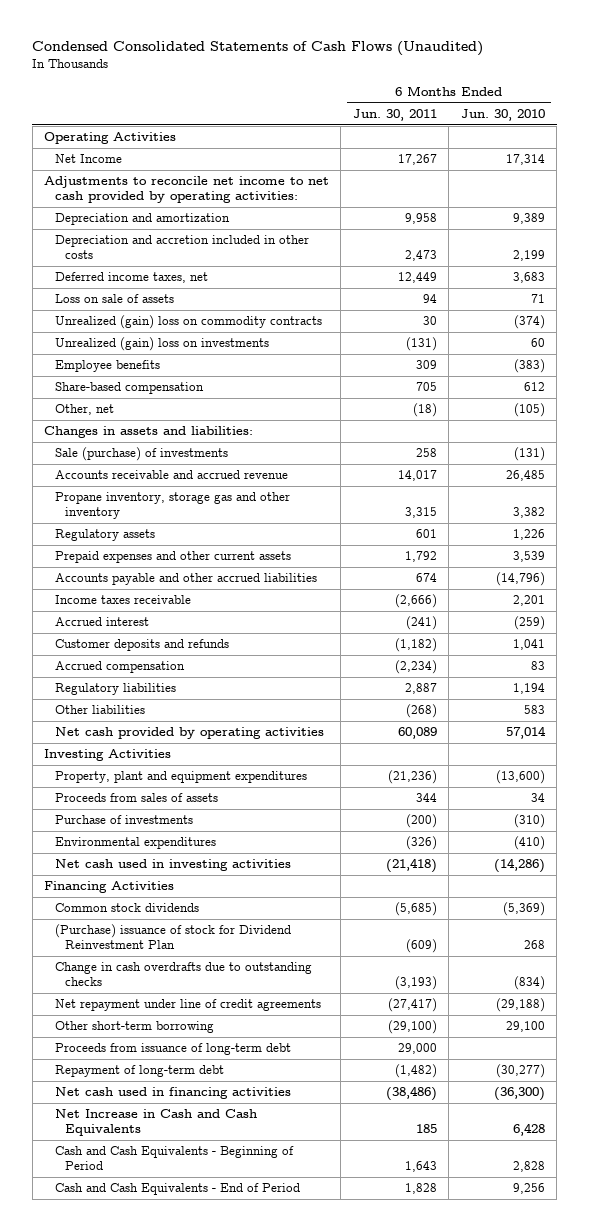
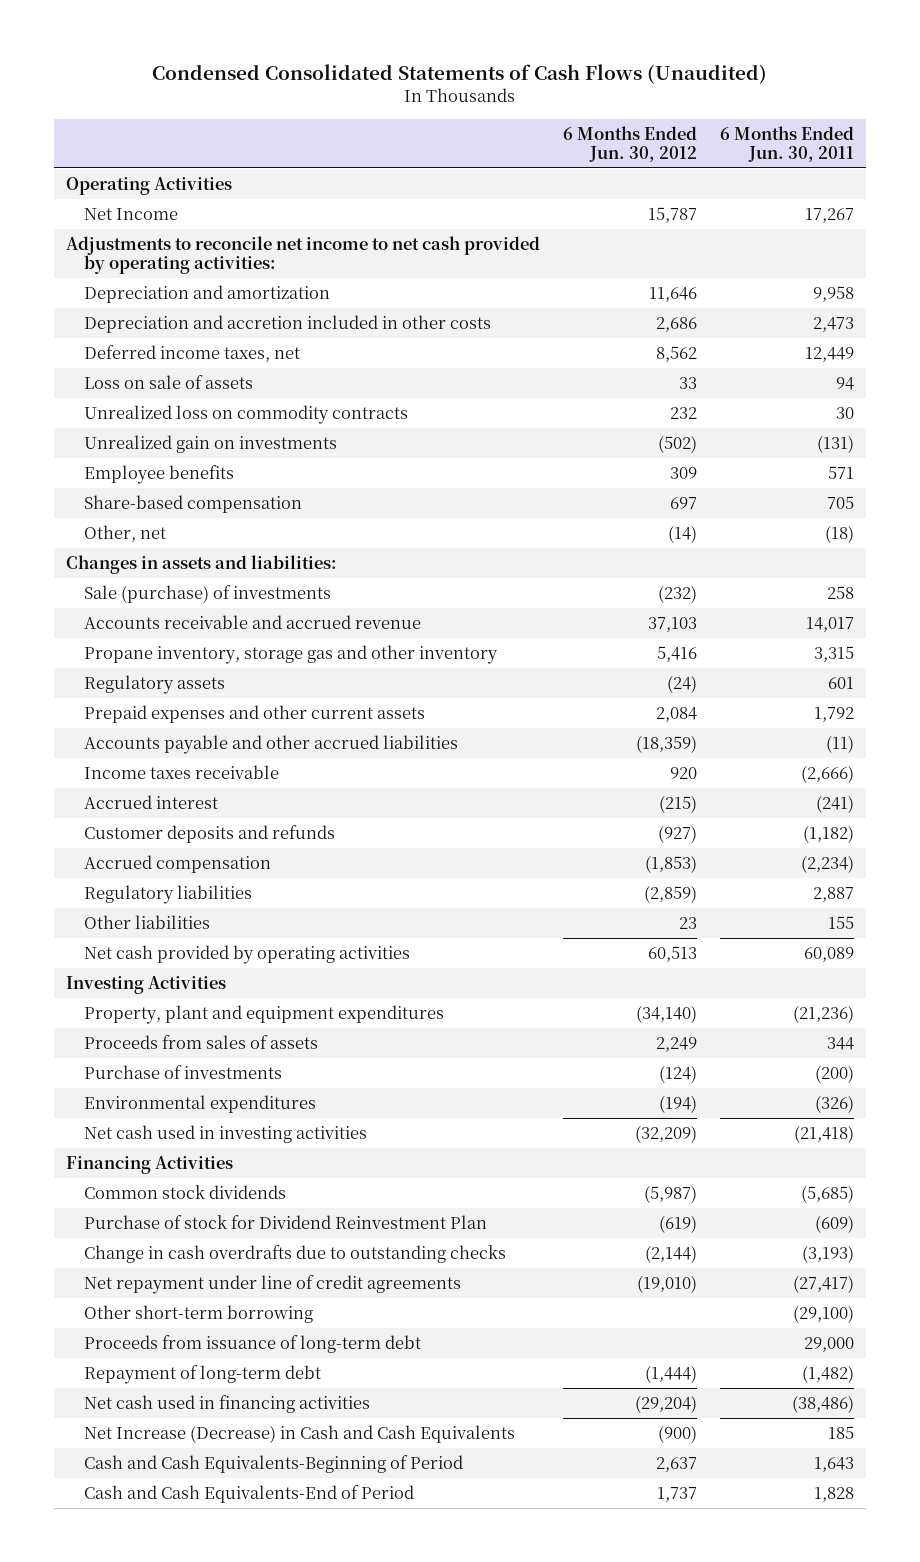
[460,108,545,121] Jun. 30, 2010 -> none
none -> [563,125,698,162] 6 Months Ended Jun. 30, 2012
[54,315,322,330] Unrealized (gain) loss on commodity contracts -> [84,404,409,424] Unrealized loss on commodity contracts
[54,337,269,352] Unrealized (gain) loss on investments -> [84,434,338,453] Unrealized gain on investments
[415,360,437,370] 309 -> [828,465,855,479] 571
[415,573,437,583] 674 -> [826,734,855,753] (11)
[405,704,437,719] (268) -> [828,915,855,929] 155
[54,924,291,950] (Purchase) issuance of stock for Dividend Reinvestment Plan -> [84,1214,488,1229] Purchase of stock for Dividend Reinvestment Plan
[54,1109,257,1137] Net Increase in Cash and Cash Equivalents -> [84,1424,516,1443] Net Increase (Decrease) in Cash and Cash Equivalents
[54,1146,294,1171] Cash and Cash Equivalents - Beginning of Period -> [84,1454,464,1473] Cash and Cash Equivalents-Beginning of Period
[54,1183,300,1196] Cash and Cash Equivalents - End of Period -> [84,1484,415,1503] Cash and Cash Equivalents-End of Period

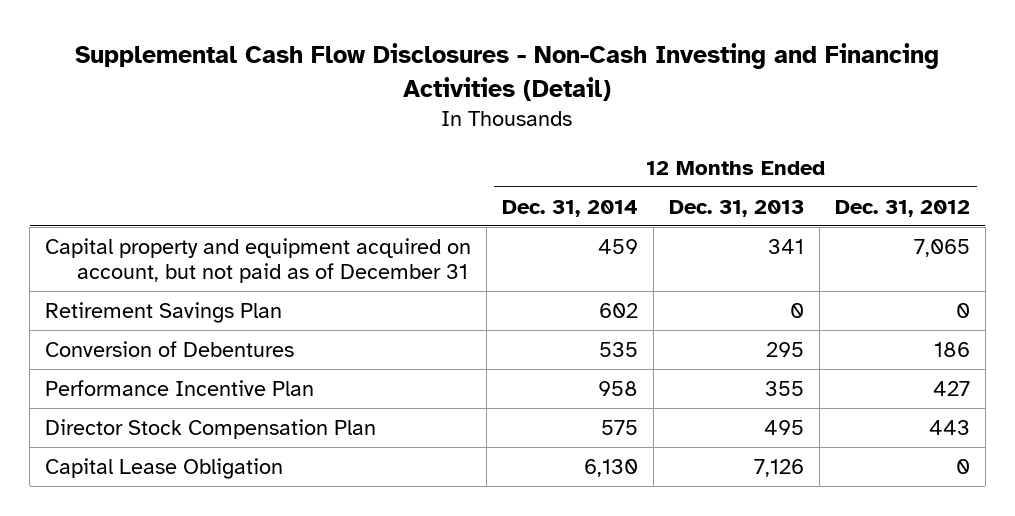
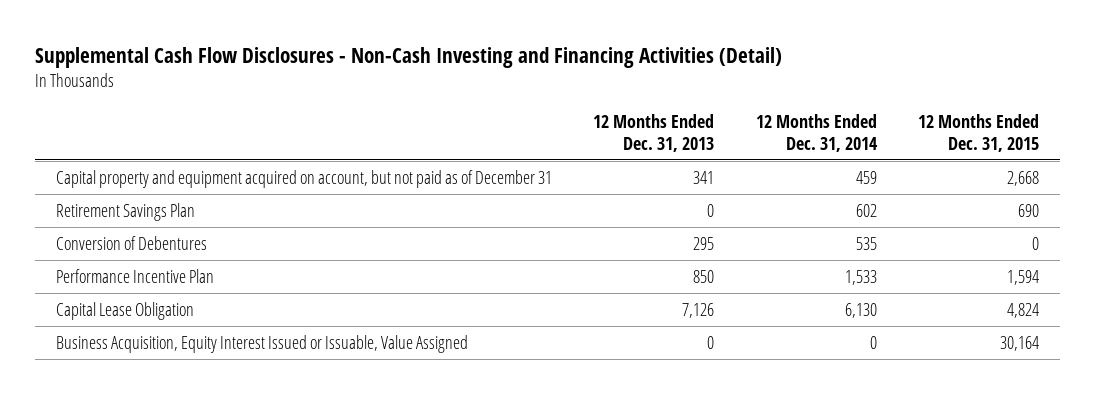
[834,199,970,217] Dec. 31, 2012 -> none
none -> [918,114,1040,152] 12 Months Ended Dec. 31, 2015
[44,418,376,439] Director Stock Compensation Plan -> none
[597,380,638,396] 958 -> [844,270,877,286] 1,533
[764,380,804,396] 355 -> [693,270,715,284] 850
none -> [55,335,468,354] Business Acquisition, Equity Interest Issued or Issuable, Value Assigned

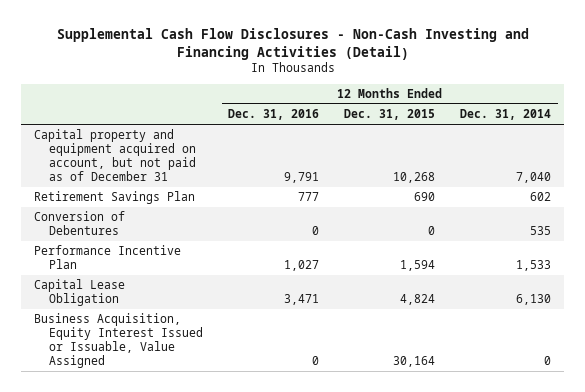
[593,114,715,152] 12 Months Ended Dec. 31, 2013 -> none
none -> [227,109,319,121] Dec. 31, 2016
[855,171,877,185] 459 -> [516,172,552,184] 7,040
[1007,171,1040,187] 2,668 -> [393,172,436,184] 10,268

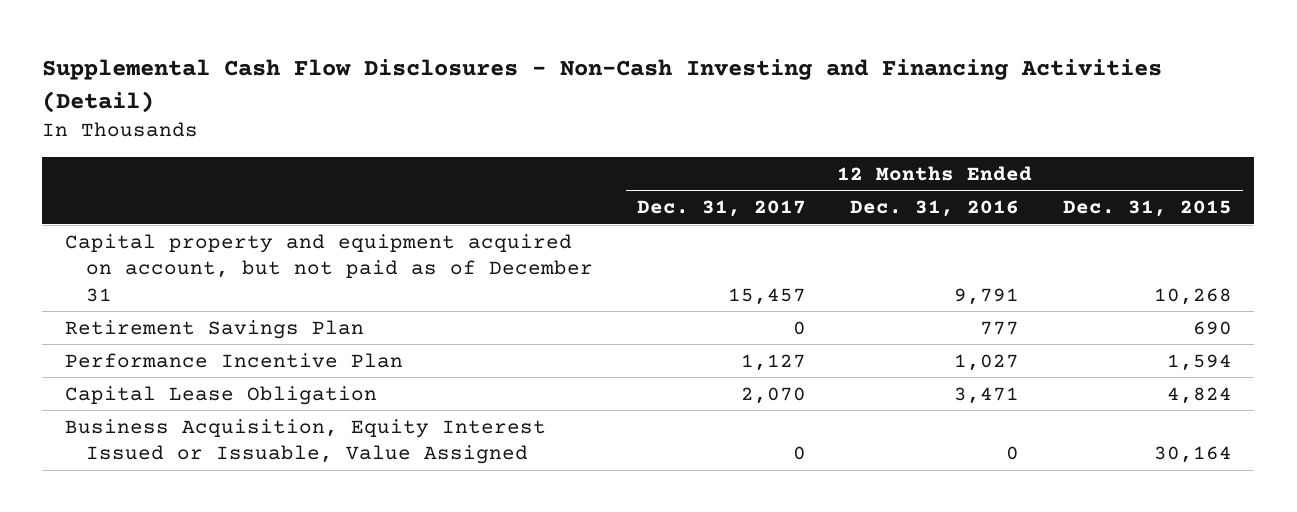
[460,109,552,121] Dec. 31, 2014 -> none
none -> [636,200,806,218] Dec. 31, 2017
[33,211,125,236] Conversion of Debentures -> none

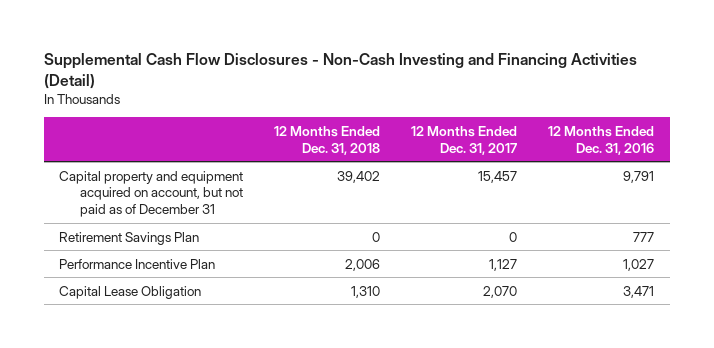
[1063,200,1233,218] Dec. 31, 2015 -> none
none -> [274,126,381,155] 12 Months Ended Dec. 31, 2018
[64,418,546,465] Business Acquisition, Equity Interest Issued or Issuable, Value Assigned -> none

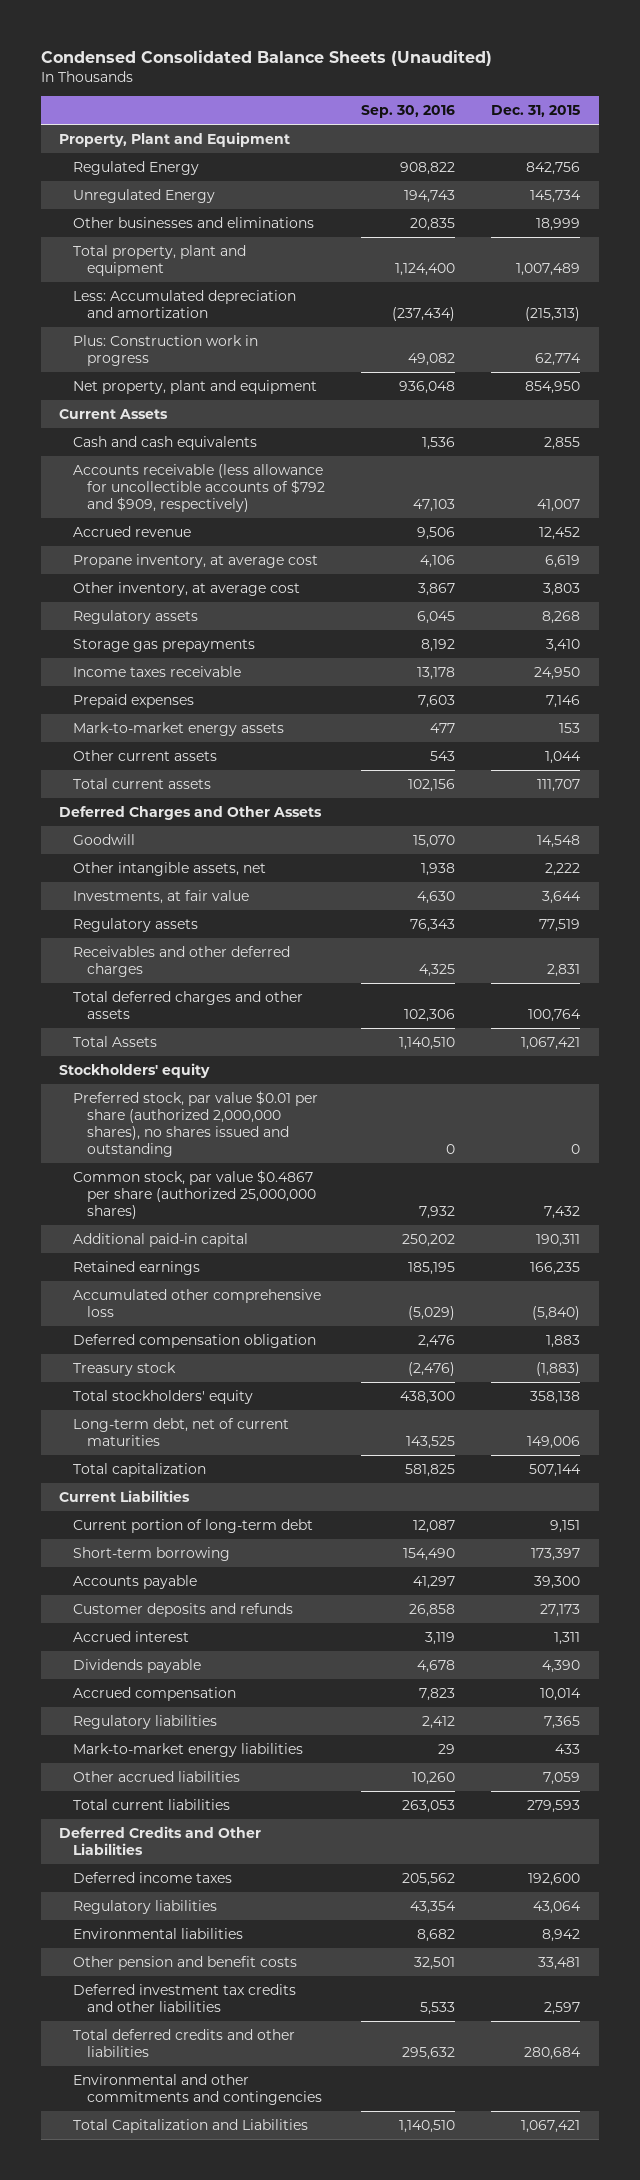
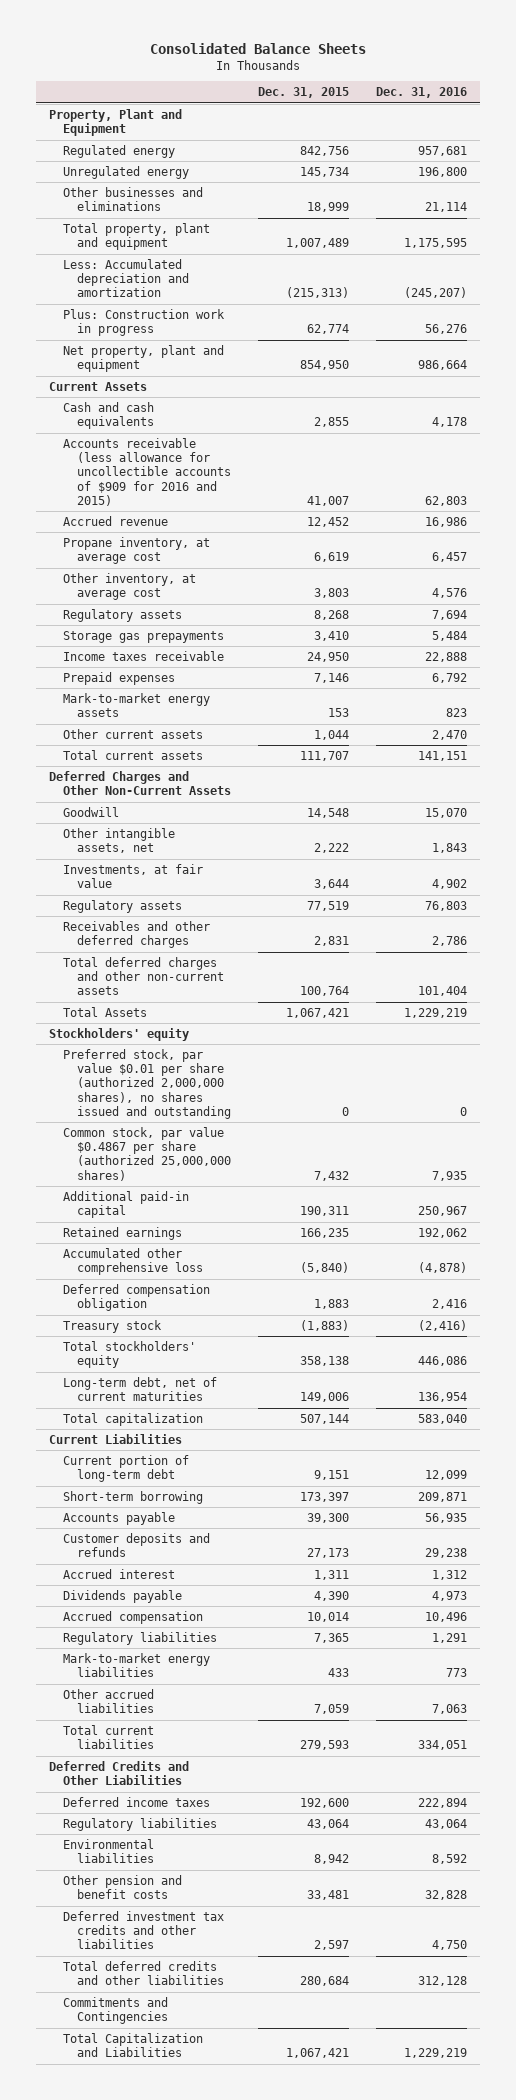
[41,50,493,67] Condensed Consolidated Balance Sheets (Unaudited) -> [150,42,367,54] Consolidated Balance Sheets
[361,105,456,119] Sep. 30, 2016 -> none
none -> [376,87,468,99] Dec. 31, 2016
[73,160,200,175] Regulated Energy -> [63,144,176,158] Regulated energy
[73,188,216,203] Unregulated Energy -> [63,165,190,179] Unregulated energy
[73,463,326,512] Accounts receivable (less allowance for uncollectible accounts of $792 and $909, respectively) -> [63,437,231,506] Accounts receivable (less allowance for uncollectible accounts of $909 for 2016 and 2015)
[59,805,323,820] Deferred Charges and Other Assets -> [49,770,232,796] Deferred Charges and Other Non-Current Assets
[73,990,304,1019] Total deferred charges and other assets -> [63,956,224,996] Total deferred charges and other non-current assets
[73,2073,323,2105] Environmental and other commitments and contingencies -> [63,1996,169,2025] Commitments and Contingencies

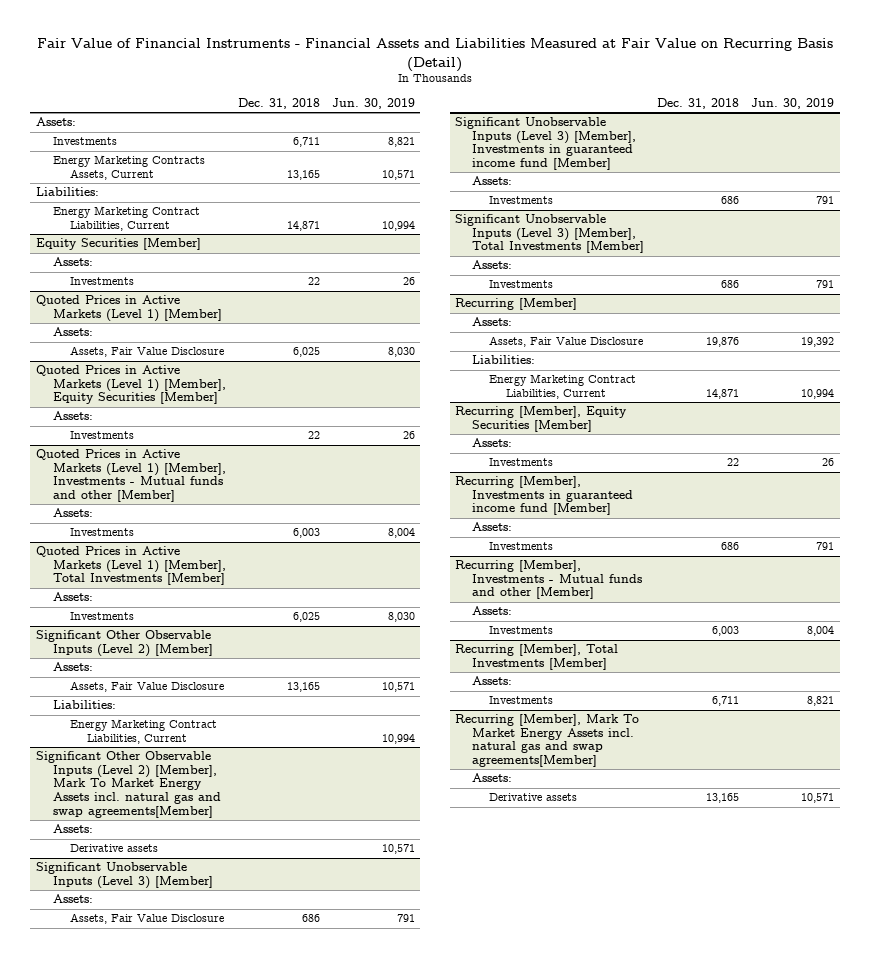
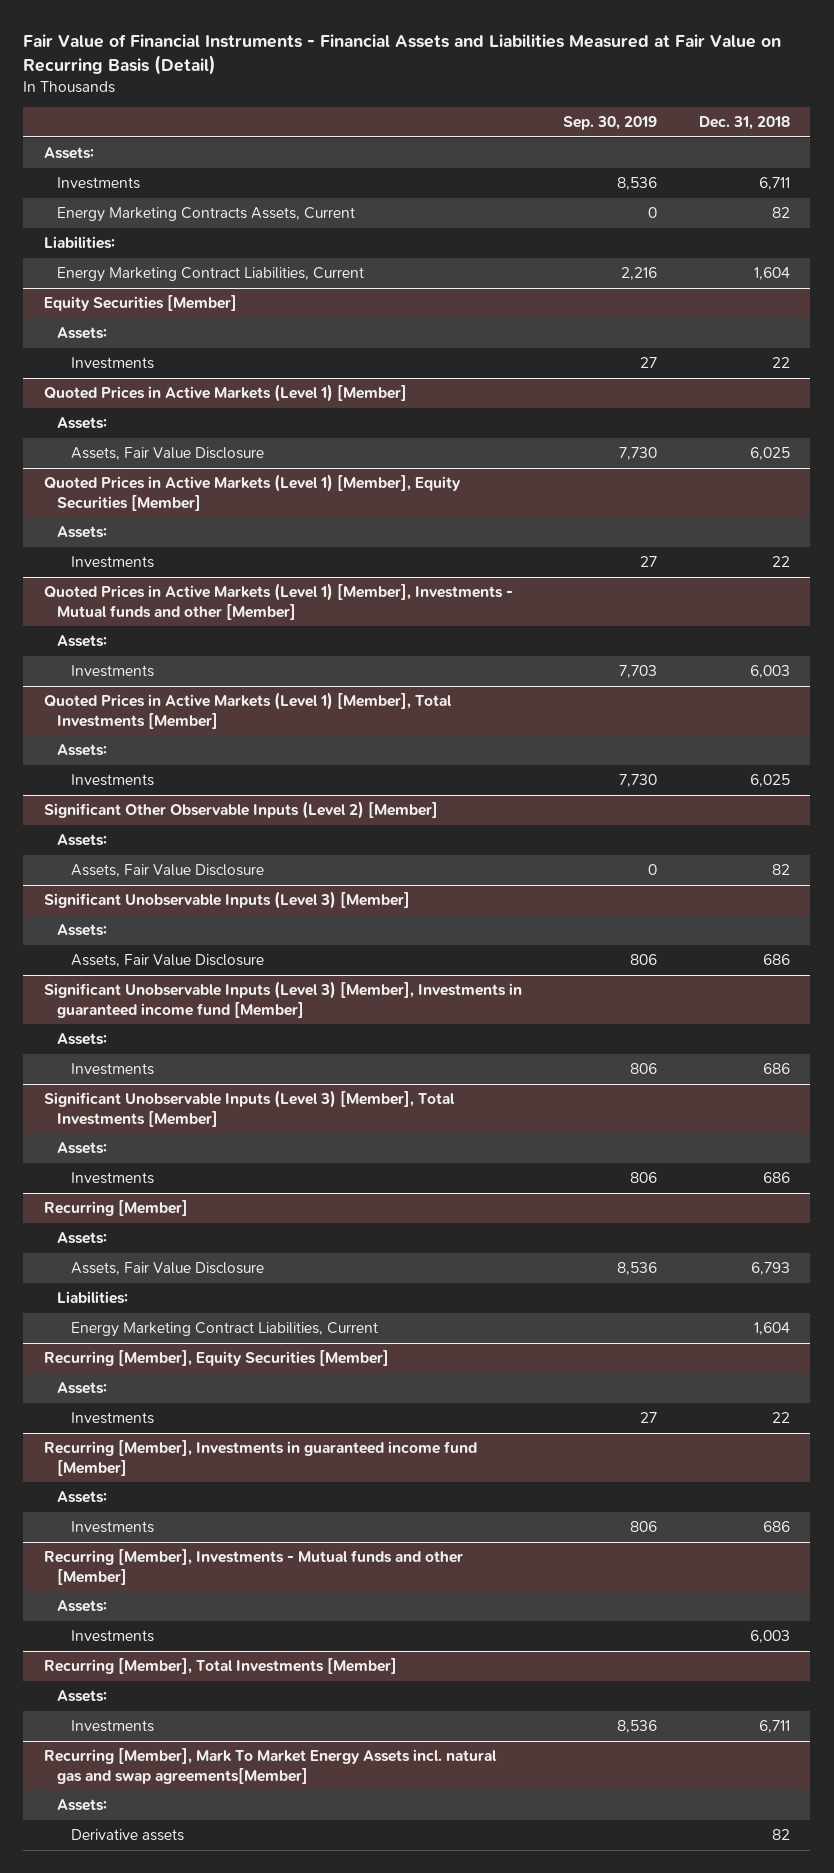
[331,98,415,110] Jun. 30, 2019 -> none
none -> [563,116,658,131] Sep. 30, 2019
[286,169,320,180] 13,165 -> [771,207,790,219] 82
[286,220,320,231] 14,871 -> [753,267,790,281] 1,604
[53,700,117,710] Liabilities: -> none
[69,719,217,744] Energy Marketing Contract Liabilities, Current -> none
[36,751,222,818] Significant Other Observable Inputs (Level 2) [Member], Mark To Market Energy Assets incl. natural gas and swap agreements[Member] -> none
[53,824,94,834] Assets: -> none
[69,844,158,853] Derivative assets -> none
[286,682,320,693] 13,165 -> [771,864,790,876] 82
[705,337,739,348] 19,876 -> [750,1262,790,1276] 6,793
[705,388,739,399] 14,871 -> [753,1322,790,1336] 1,604
[705,793,739,804] 13,165 -> [771,1829,790,1841] 82

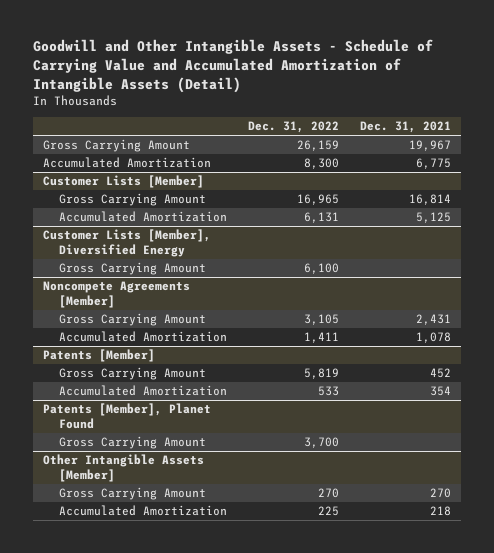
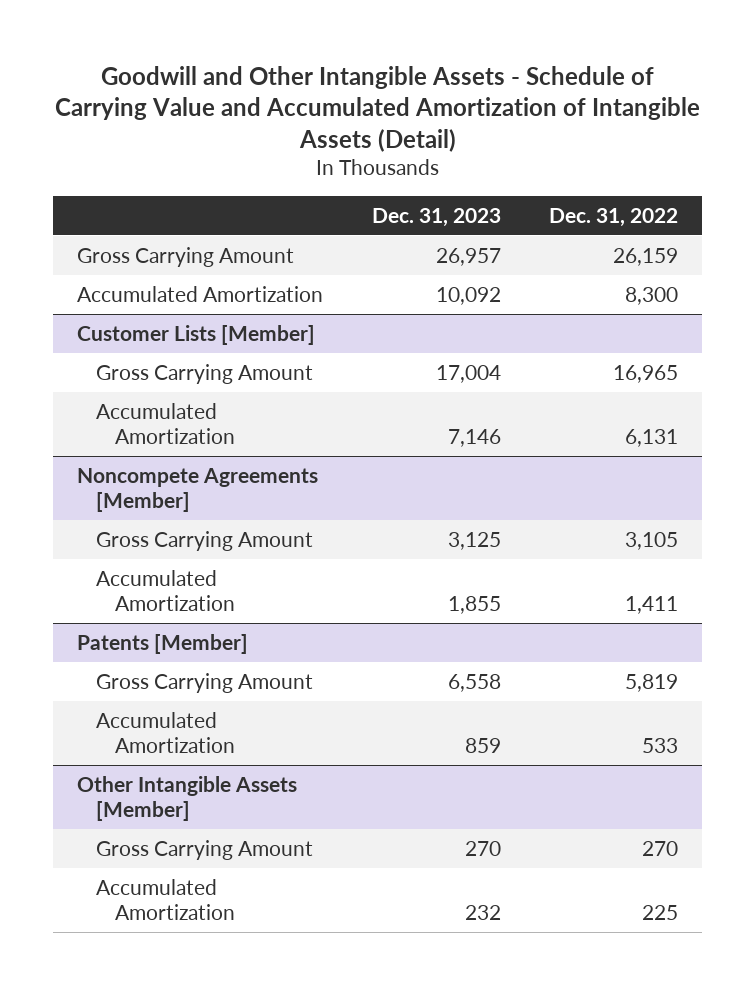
[359,121,451,134] Dec. 31, 2021 -> none
none -> [371,207,501,227] Dec. 31, 2023
[43,229,212,258] Customer Lists [Member], Diversified Energy -> none
[58,262,206,276] Gross Carrying Amount -> none
[43,403,212,430] Patents [Member], Planet Found -> none
[58,436,206,450] Gross Carrying Amount -> none

